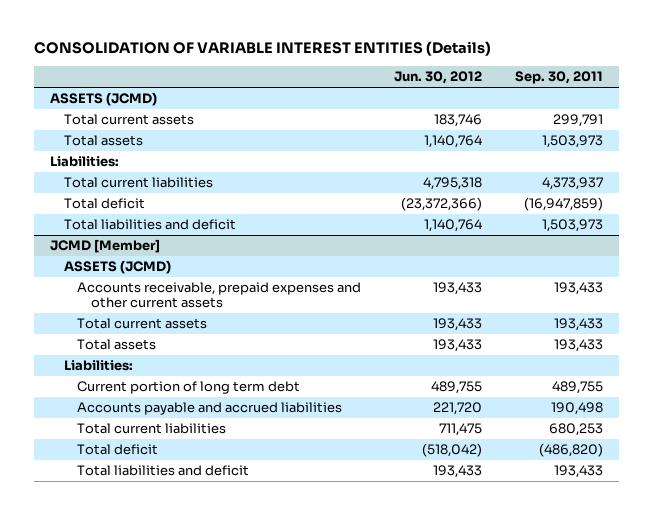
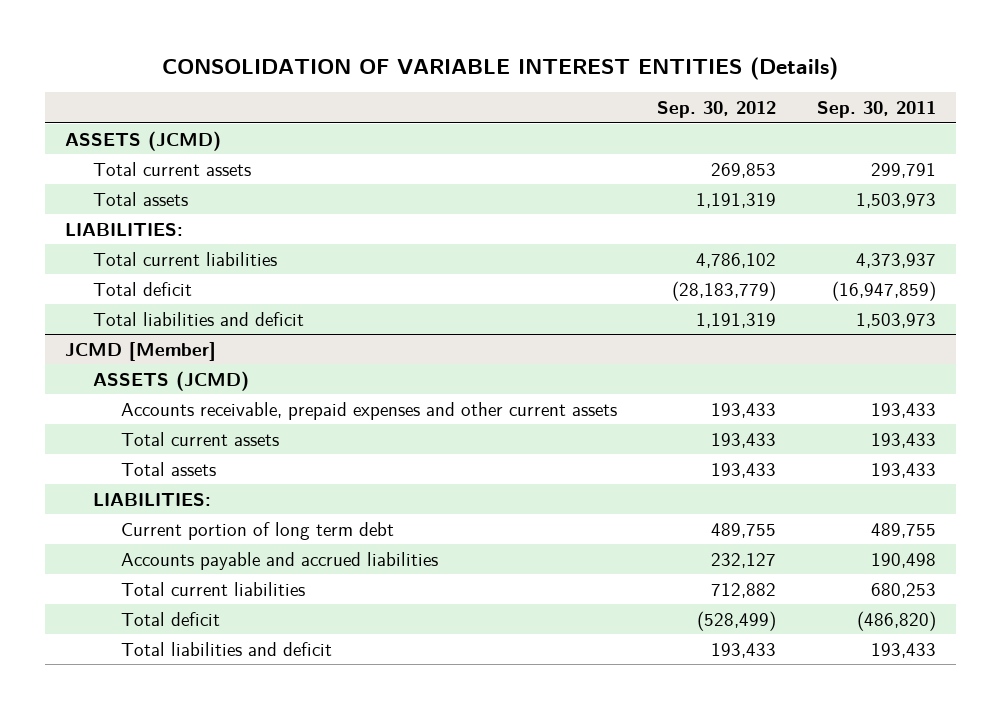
[393,71,482,85] Jun. 30, 2012 -> none
none -> [657,100,777,118] Sep. 30, 2012
[49,156,119,168] Liabilities: -> [65,222,184,236] LIABILITIES:
[63,360,133,372] Liabilities: -> [92,492,211,506] LIABILITIES:

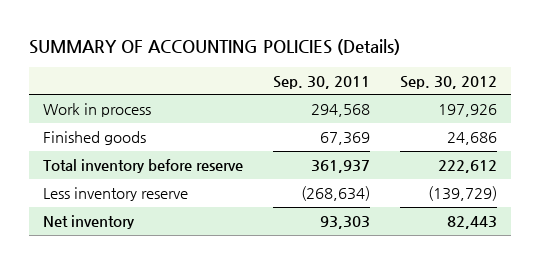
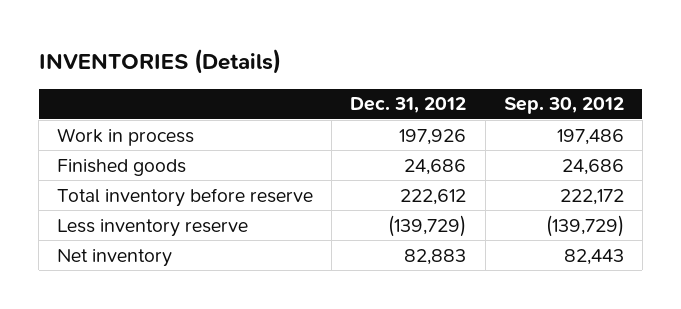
[28,38,400,55] SUMMARY OF ACCOUNTING POLICIES (Details) -> [38,49,281,75] INVENTORIES (Details)
[273,75,371,89] Sep. 30, 2011 -> none
none -> [350,97,467,114] Dec. 31, 2012
[437,104,497,118] 197,926 -> [556,128,624,145] 197,486
[437,160,497,174] 222,612 -> [559,188,624,205] 222,172

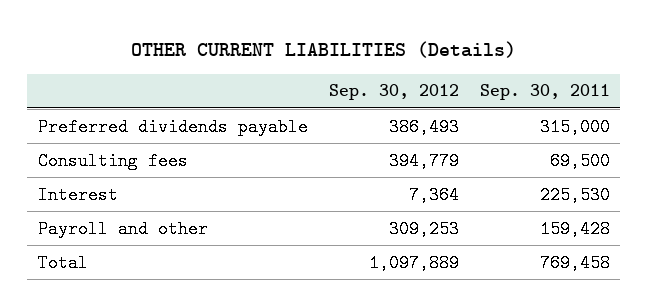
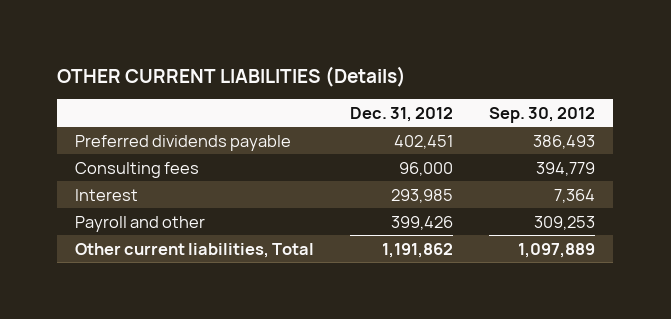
[479,84,610,101] Sep. 30, 2011 -> none
none -> [350,106,454,122] Dec. 31, 2012
[37,253,88,272] Total -> [75,242,315,258] Other current liabilities, Total

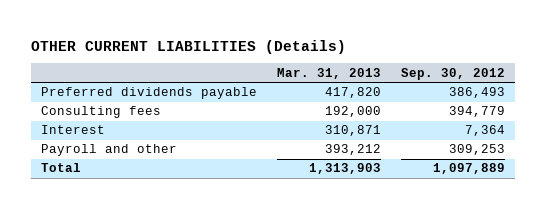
[350,106,454,122] Dec. 31, 2012 -> none
none -> [277,67,382,79] Mar. 31, 2013
[75,242,315,258] Other current liabilities, Total -> [41,163,82,173] Total

